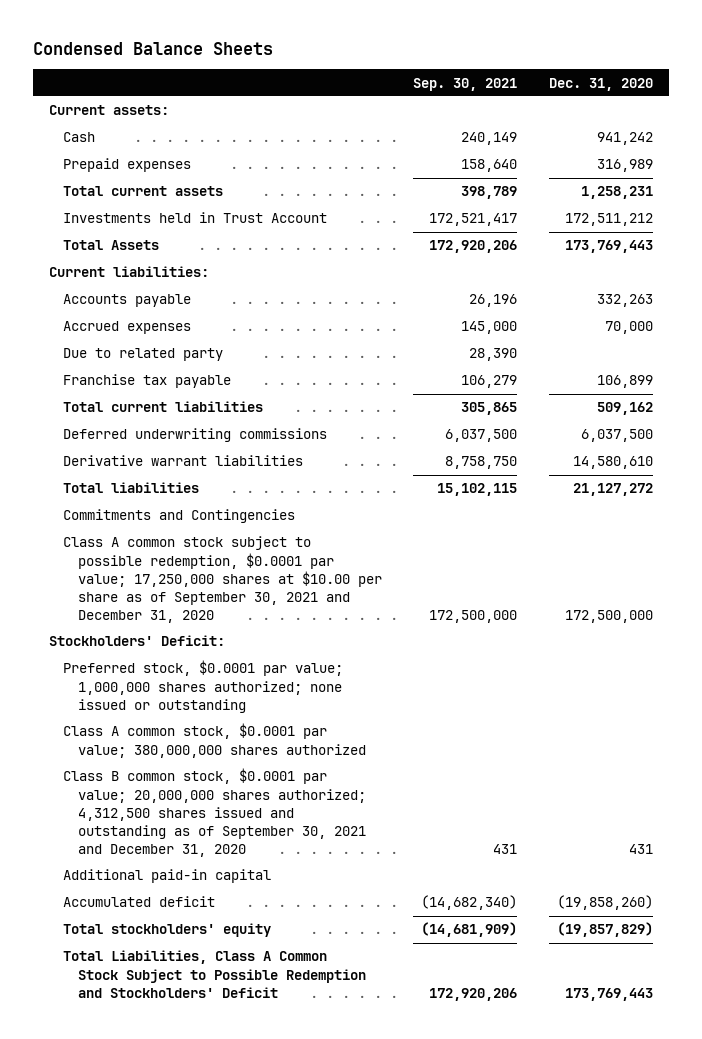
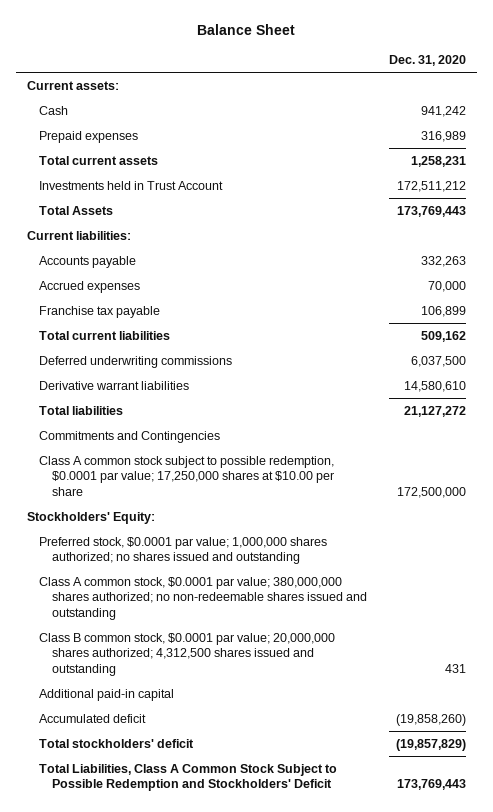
[32,42,273,56] Condensed Balance Sheets -> [197,23,296,35] Balance Sheet
[413,77,518,91] Sep. 30, 2021 -> none
[63,348,224,362] Due to related party -> none
[63,536,382,624] Class A common stock subject to possible redemption, $0.0001 par value; 17,250,000 shares at $10.00 per share as of September 30, 2021 and December 31, 2020 -> [39,455,335,496] Class A common stock subject to possible redemption, $0.0001 par value; 17,250,000 shares at $10.00 per share
[48,635,225,647] Stockholders' Deficit: -> [26,511,155,524] Stockholders' Equity:
[63,660,344,713] Preferred stock, $0.0001 par value; 1,000,000 shares authorized; none issued or outstanding -> [39,536,328,565] Preferred stock, $0.0001 par value; 1,000,000 shares authorized; no shares issued and outstanding
[63,723,366,758] Class A common stock, $0.0001 par value; 380,000,000 shares authorized -> [39,576,367,620] Class A common stock, $0.0001 par value; 380,000,000 shares authorized; no non-redeemable shares issued and outstanding
[63,768,366,858] Class B common stock, $0.0001 par value; 20,000,000 shares authorized; 4,312,500 shares issued and outstanding as of September 30, 2021 and December 31, 2020 -> [39,632,336,676] Class B common stock, $0.0001 par value; 20,000,000 shares authorized; 4,312,500 shares issued and outstanding
[63,923,272,938] Total stockholders' equity -> [39,738,195,748] Total stockholders' deficit

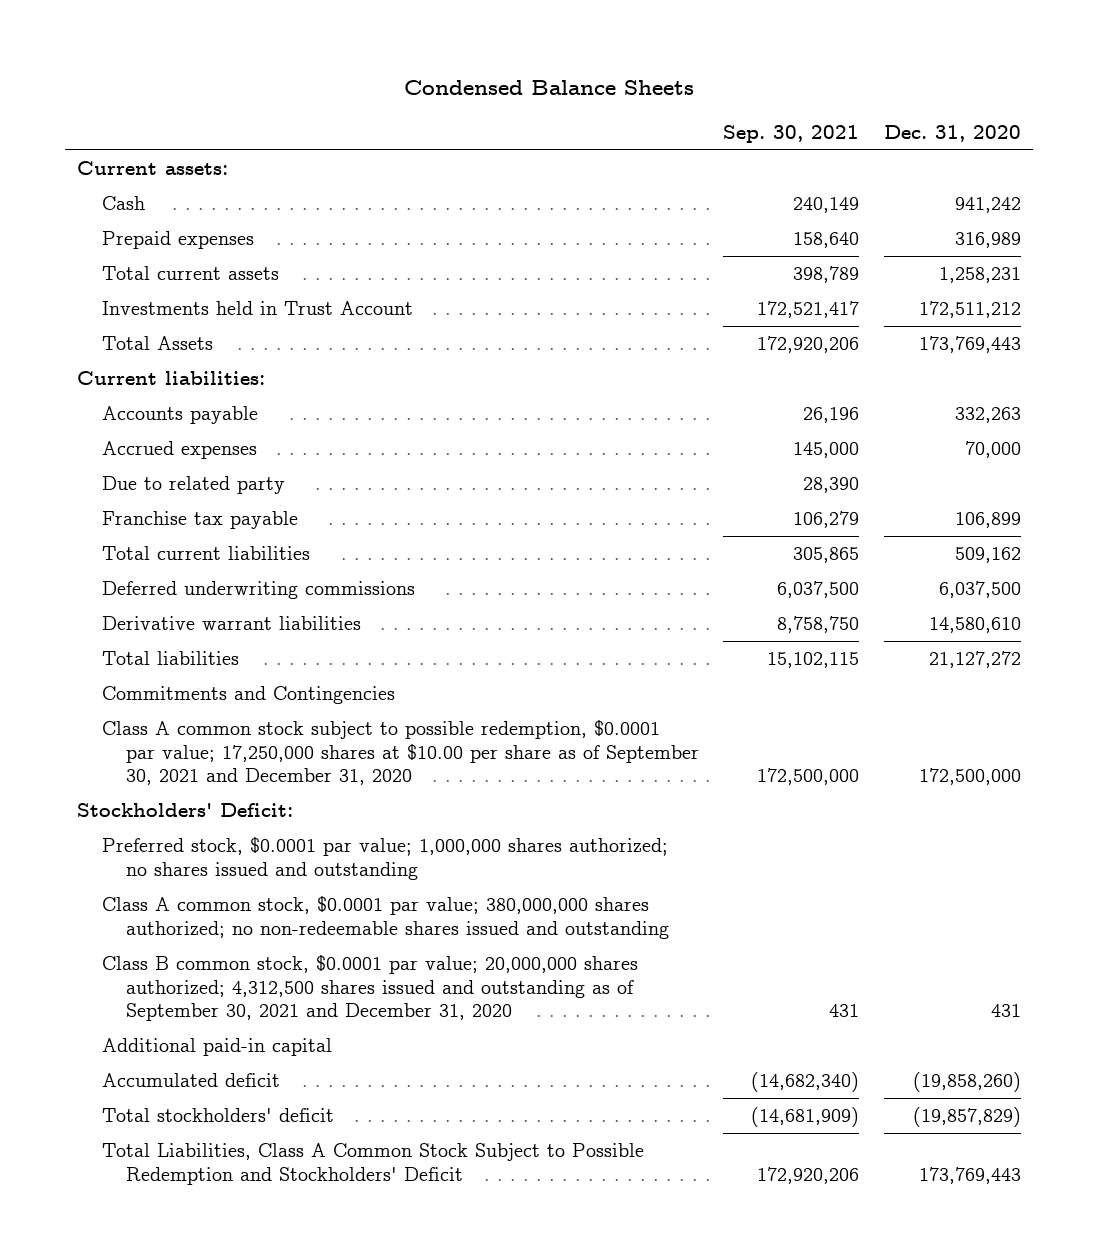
[197,23,296,35] Balance Sheet -> [404,80,695,96] Condensed Balance Sheets
none -> [723,124,860,143] Sep. 30, 2021
none -> [101,476,285,495] Due to related party
[39,455,335,496] Class A common stock subject to possible redemption, $0.0001 par value; 17,250,000 shares at $10.00 per share -> [101,720,699,785] Class A common stock subject to possible redemption, $0.0001 par value; 17,250,000 shares at $10.00 per share as of September 30, 2021 and December 31, 2020
[26,511,155,524] Stockholders' Equity: -> [77,803,294,818] Stockholders' Deficit:
[39,632,336,676] Class B common stock, $0.0001 par value; 20,000,000 shares authorized; 4,312,500 shares issued and outstanding -> [101,955,638,1021] Class B common stock, $0.0001 par value; 20,000,000 shares authorized; 4,312,500 shares issued and outstanding as of September 30, 2021 and December 31, 2020

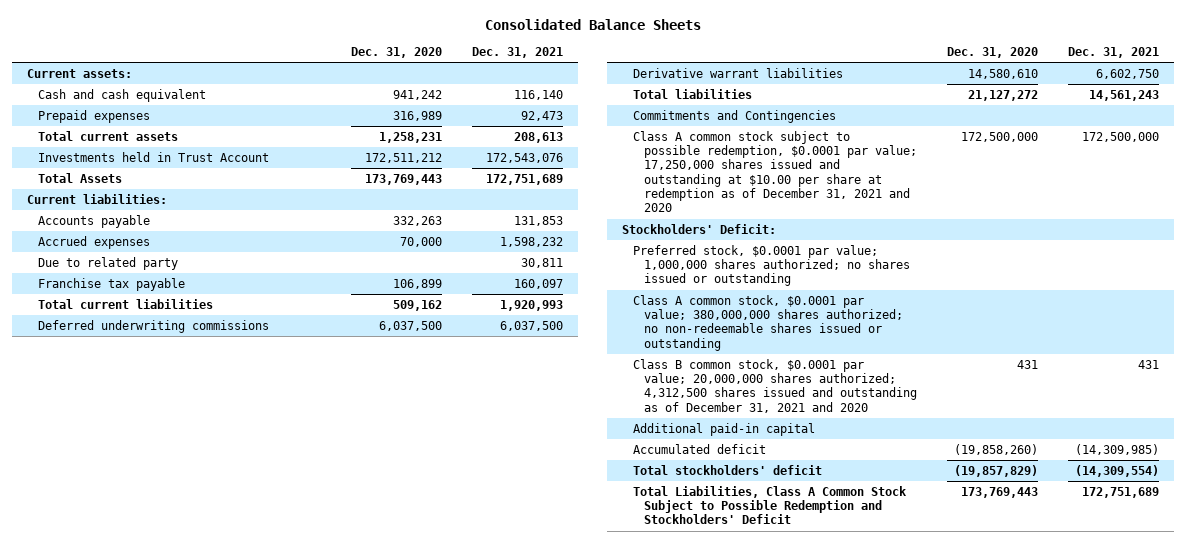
[404,80,695,96] Condensed Balance Sheets -> [484,18,701,30] Consolidated Balance Sheets
[723,124,860,143] Sep. 30, 2021 -> none
none -> [472,47,564,59] Dec. 31, 2021
[101,196,145,211] Cash -> [37,88,206,102] Cash and cash equivalent
[101,720,699,785] Class A common stock subject to possible redemption, $0.0001 par value; 17,250,000 shares at $10.00 per share as of September 30, 2021 and December 31, 2020 -> [633,130,917,213] Class A common stock subject to possible redemption, $0.0001 par value; 17,250,000 shares issued and outstanding at $10.00 per share at redemption as of December 31, 2021 and 2020
[101,837,668,880] Preferred stock, $0.0001 par value; 1,000,000 shares authorized; no shares issued and outstanding -> [633,244,910,287] Preferred stock, $0.0001 par value; 1,000,000 shares authorized; no shares issued or outstanding
[101,896,669,939] Class A common stock, $0.0001 par value; 380,000,000 shares authorized; no non-redeemable shares issued and outstanding -> [633,294,903,351] Class A common stock, $0.0001 par value; 380,000,000 shares authorized; no non-redeemable shares issued or outstanding
[101,955,638,1021] Class B common stock, $0.0001 par value; 20,000,000 shares authorized; 4,312,500 shares issued and outstanding as of September 30, 2021 and December 31, 2020 -> [633,358,917,413] Class B common stock, $0.0001 par value; 20,000,000 shares authorized; 4,312,500 shares issued and outstanding as of December 31, 2021 and 2020

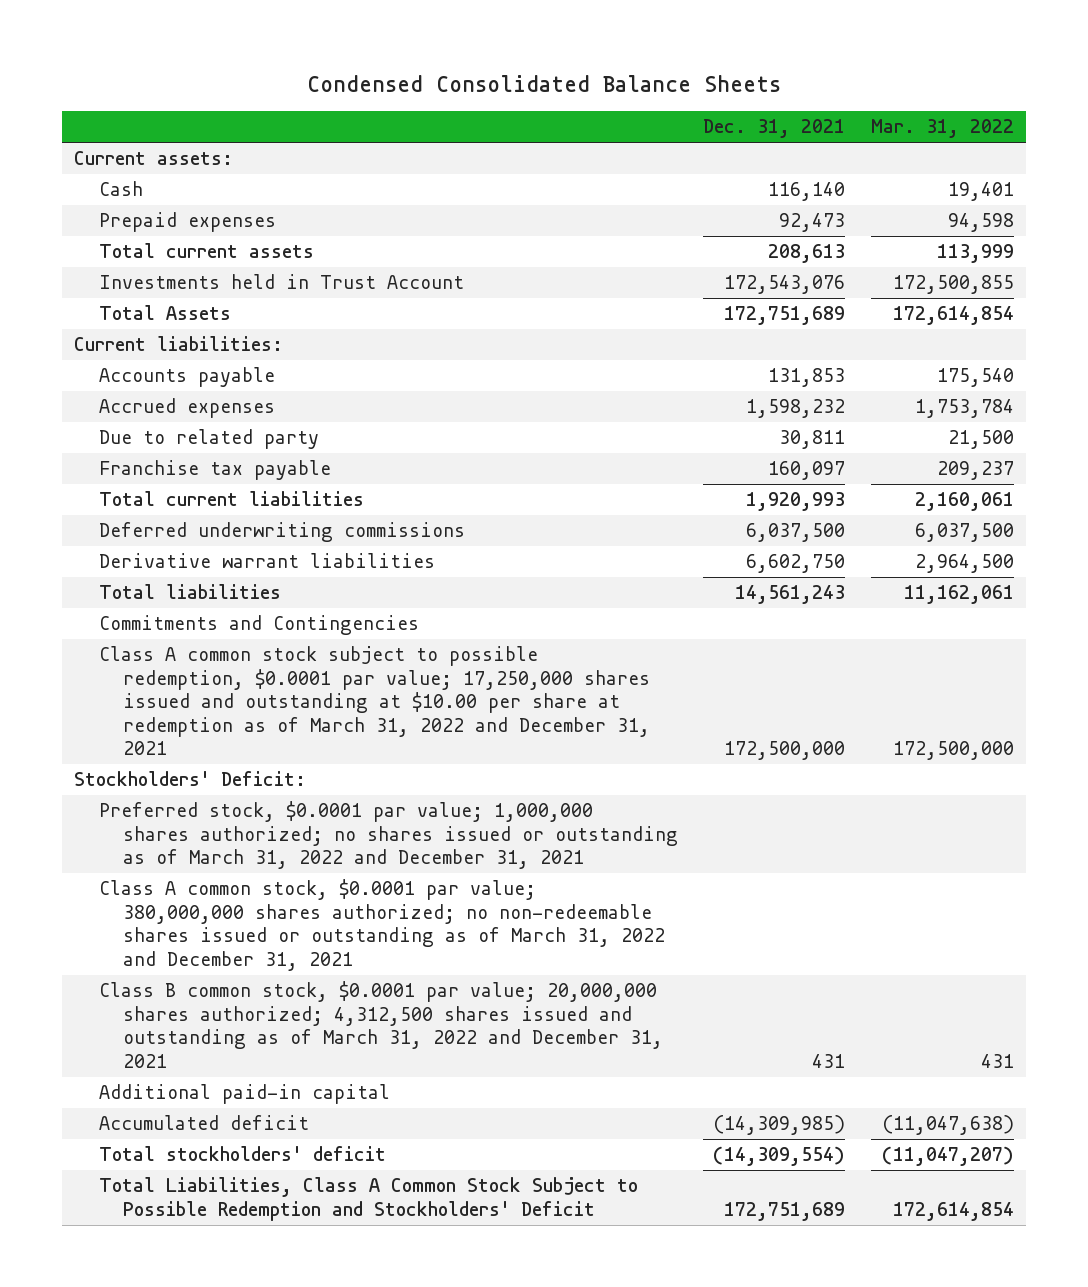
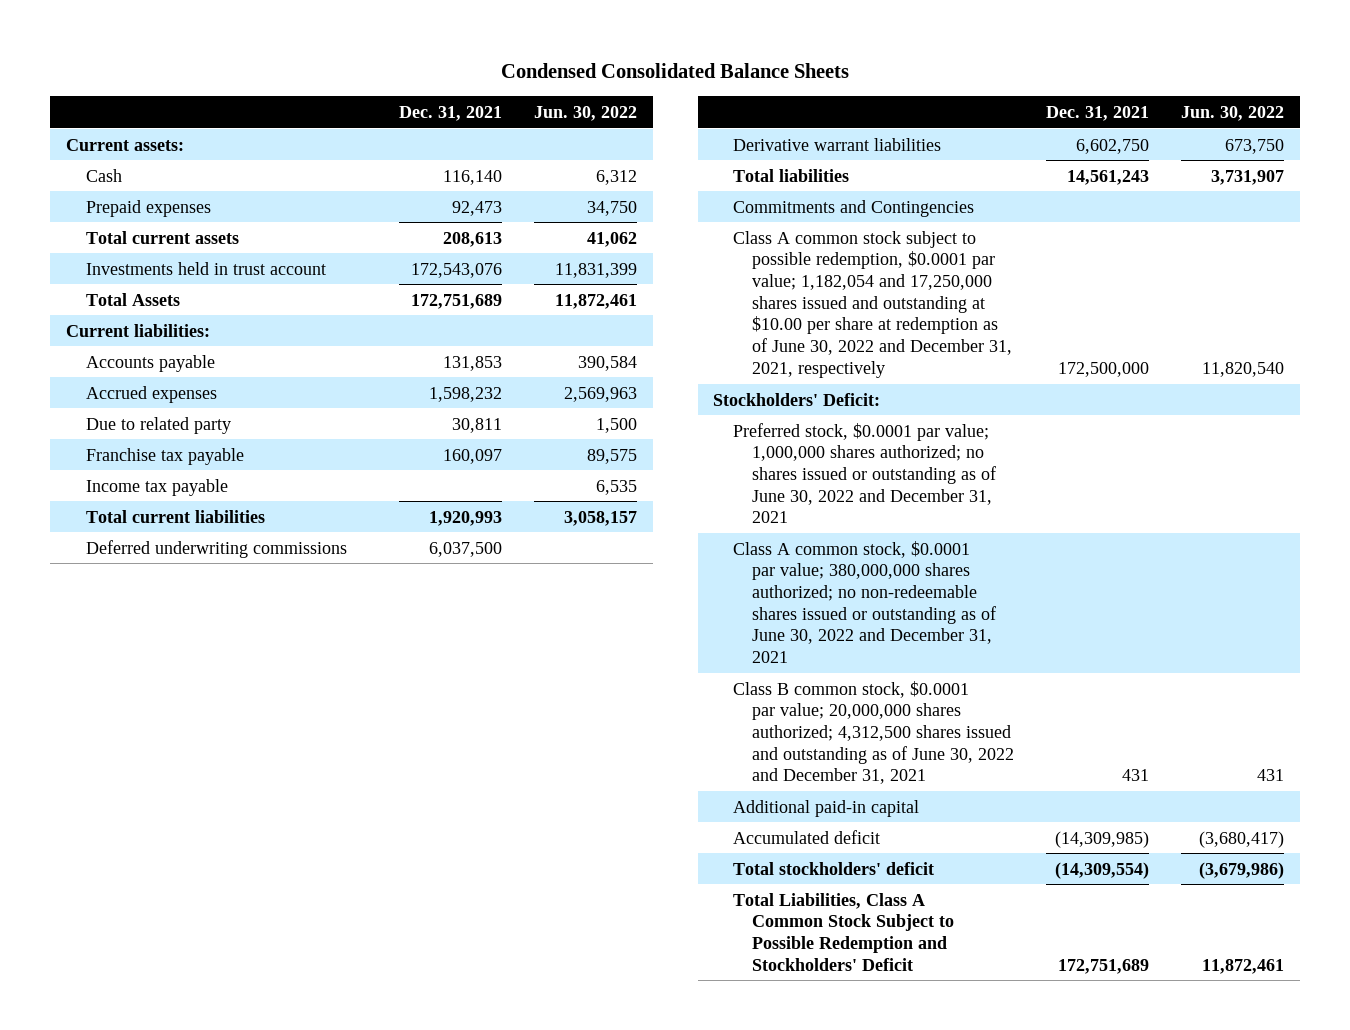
[870,119,1014,139] Mar. 31, 2022 -> none
none -> [533,105,637,121] Jun. 30, 2022
[98,274,464,290] Investments held in Trust Account -> [85,261,326,275] Investments held in trust account
none -> [85,478,228,496] Income tax payable
[98,646,650,756] Class A common stock subject to possible redemption, $0.0001 par value; 17,250,000 shares issued and outstanding at $10.00 per share at redemption as of March 31, 2022 and December 31, 2021 -> [732,230,1013,378] Class A common stock subject to possible redemption, $0.0001 par value; 1,182,054 and 17,250,000 shares issued and outstanding at $10.00 per share at redemption as of June 30, 2022 and December 31, 2021, respectively
[98,801,678,870] Preferred stock, $0.0001 par value; 1,000,000 shares authorized; no shares issued or outstanding as of March 31, 2022 and December 31, 2021 -> [732,422,997,524] Preferred stock, $0.0001 par value; 1,000,000 shares authorized; no shares issued or outstanding as of June 30, 2022 and December 31, 2021
[98,879,665,971] Class A common stock, $0.0001 par value; 380,000,000 shares authorized; no non-redeemable shares issued or outstanding as of March 31, 2022 and December 31, 2021 -> [732,540,997,664] Class A common stock, $0.0001 par value; 380,000,000 shares authorized; no non-redeemable shares issued or outstanding as of June 30, 2022 and December 31, 2021
[98,981,663,1068] Class B common stock, $0.0001 par value; 20,000,000 shares authorized; 4,312,500 shares issued and outstanding as of March 31, 2022 and December 31, 2021 -> [732,680,1015,785] Class B common stock, $0.0001 par value; 20,000,000 shares authorized; 4,312,500 shares issued and outstanding as of June 30, 2022 and December 31, 2021

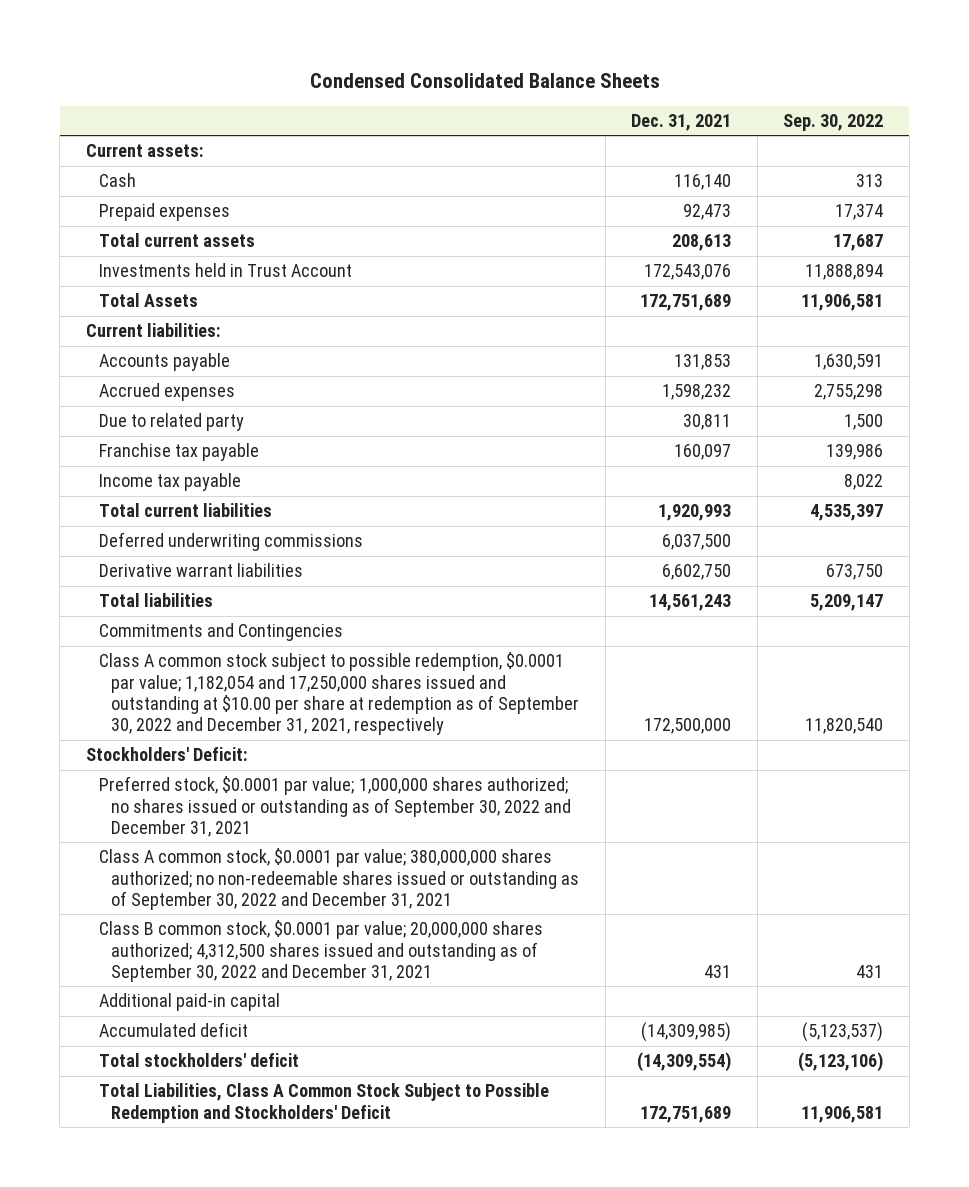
[533,105,637,121] Jun. 30, 2022 -> none
none -> [783,113,884,131] Sep. 30, 2022
[85,261,326,275] Investments held in trust account -> [98,263,352,278] Investments held in Trust Account
[732,230,1013,378] Class A common stock subject to possible redemption, $0.0001 par value; 1,182,054 and 17,250,000 shares issued and outstanding at $10.00 per share at redemption as of June 30, 2022 and December 31, 2021, respectively -> [98,652,580,736] Class A common stock subject to possible redemption, $0.0001 par value; 1,182,054 and 17,250,000 shares issued and outstanding at $10.00 per share at redemption as of September 30, 2022 and December 31, 2021, respectively
[732,422,997,524] Preferred stock, $0.0001 par value; 1,000,000 shares authorized; no shares issued or outstanding as of June 30, 2022 and December 31, 2021 -> [98,776,572,837] Preferred stock, $0.0001 par value; 1,000,000 shares authorized; no shares issued or outstanding as of September 30, 2022 and December 31, 2021
[732,540,997,664] Class A common stock, $0.0001 par value; 380,000,000 shares authorized; no non-redeemable shares issued or outstanding as of June 30, 2022 and December 31, 2021 -> [98,848,580,910] Class A common stock, $0.0001 par value; 380,000,000 shares authorized; no non-redeemable shares issued or outstanding as of September 30, 2022 and December 31, 2021
[732,680,1015,785] Class B common stock, $0.0001 par value; 20,000,000 shares authorized; 4,312,500 shares issued and outstanding as of June 30, 2022 and December 31, 2021 -> [98,920,543,982] Class B common stock, $0.0001 par value; 20,000,000 shares authorized; 4,312,500 shares issued and outstanding as of September 30, 2022 and December 31, 2021

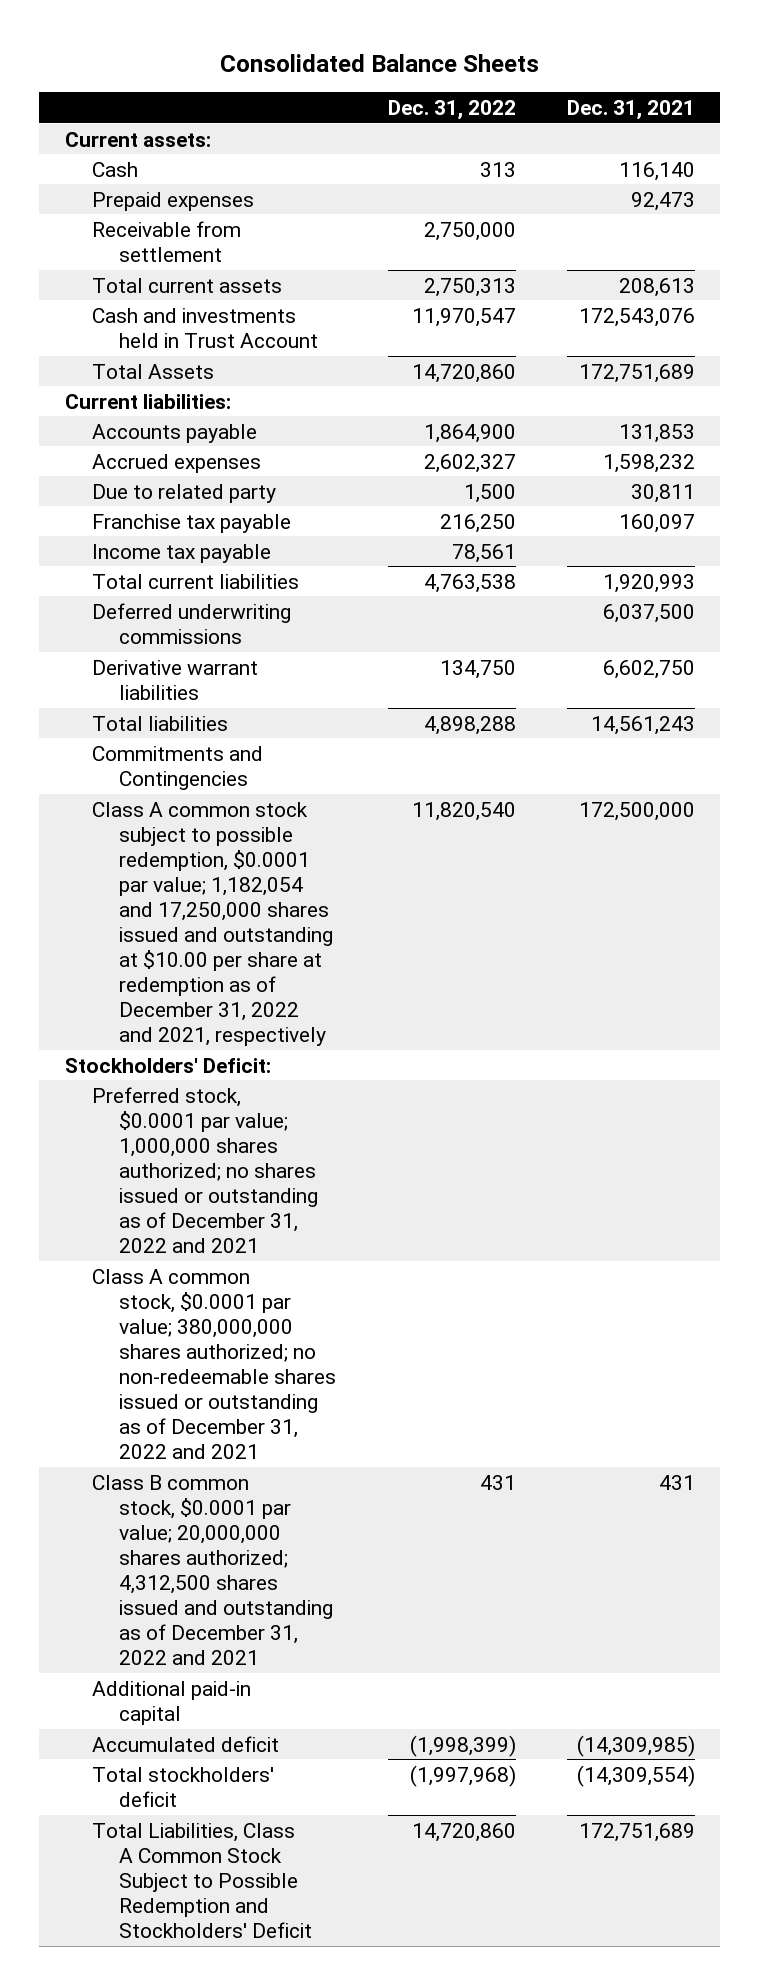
[309,72,660,88] Condensed Consolidated Balance Sheets -> [219,53,539,72] Consolidated Balance Sheets
[783,113,884,131] Sep. 30, 2022 -> none
none -> [387,100,516,121] Dec. 31, 2022
none -> [92,220,242,262] Receivable from settlement
[98,263,352,278] Investments held in Trust Account -> [92,307,319,348] Cash and investments held in Trust Account
[98,652,580,736] Class A common stock subject to possible redemption, $0.0001 par value; 1,182,054 and 17,250,000 shares issued and outstanding at $10.00 per share at redemption as of September 30, 2022 and December 31, 2021, respectively -> [92,801,334,1047] Class A common stock subject to possible redemption, $0.0001 par value; 1,182,054 and 17,250,000 shares issued and outstanding at $10.00 per share at redemption as of December 31, 2022 and 2021, respectively
[98,776,572,837] Preferred stock, $0.0001 par value; 1,000,000 shares authorized; no shares issued or outstanding as of September 30, 2022 and December 31, 2021 -> [92,1086,319,1253] Preferred stock, $0.0001 par value; 1,000,000 shares authorized; no shares issued or outstanding as of December 31, 2022 and 2021
[98,848,580,910] Class A common stock, $0.0001 par value; 380,000,000 shares authorized; no non-redeemable shares issued or outstanding as of September 30, 2022 and December 31, 2021 -> [92,1268,337,1459] Class A common stock, $0.0001 par value; 380,000,000 shares authorized; no non-redeemable shares issued or outstanding as of December 31, 2022 and 2021
[98,920,543,982] Class B common stock, $0.0001 par value; 20,000,000 shares authorized; 4,312,500 shares issued and outstanding as of September 30, 2022 and December 31, 2021 -> [92,1474,334,1665] Class B common stock, $0.0001 par value; 20,000,000 shares authorized; 4,312,500 shares issued and outstanding as of December 31, 2022 and 2021

